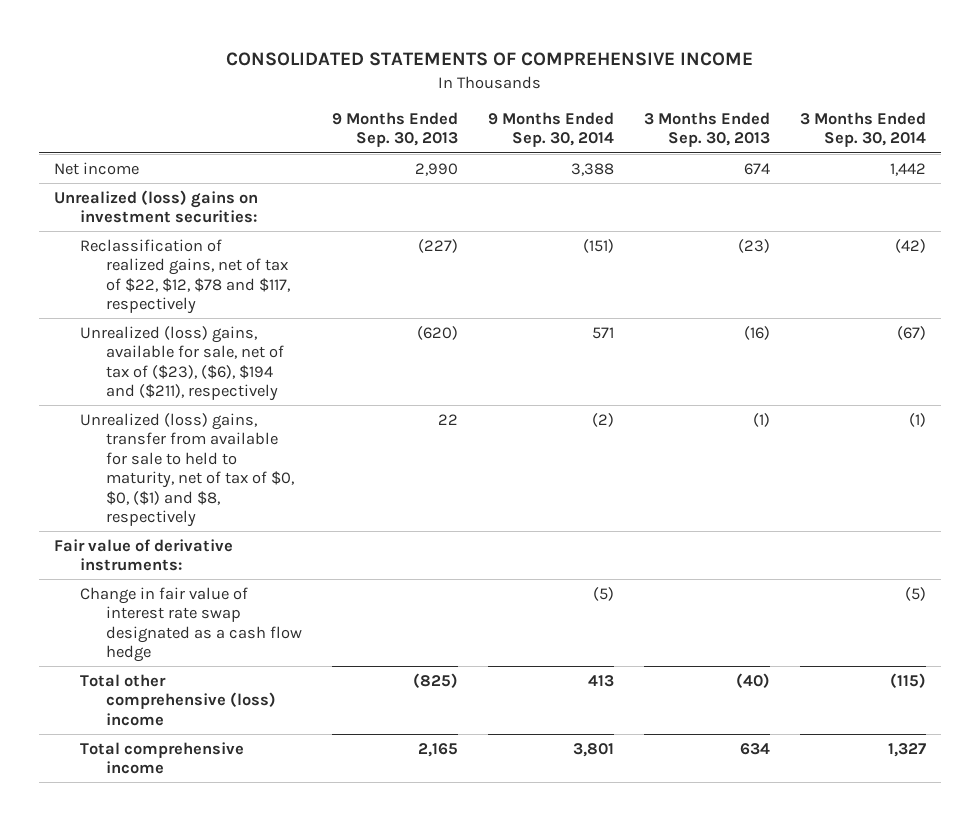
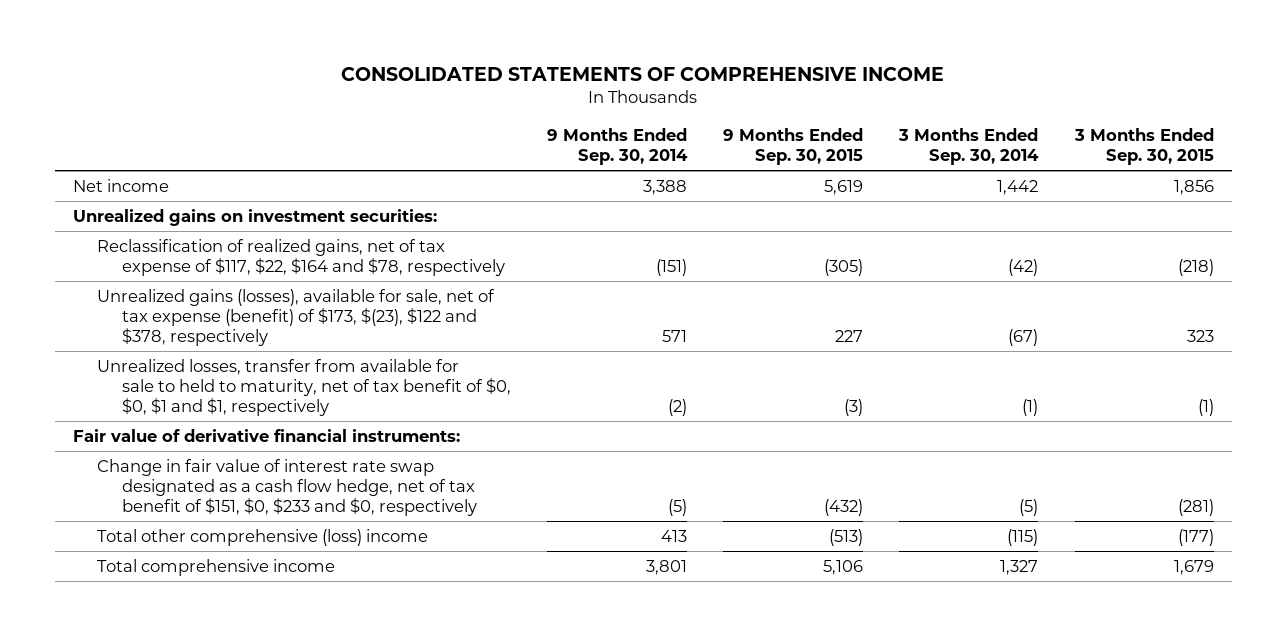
[331,111,458,148] 9 Months Ended Sep. 30, 2013 -> none
[643,111,770,148] 3 Months Ended Sep. 30, 2013 -> none
none -> [723,127,864,166] 9 Months Ended Sep. 30, 2015
none -> [1073,127,1214,166] 3 Months Ended Sep. 30, 2015
[53,189,258,224] Unrealized (loss) gains on investment securities: -> [73,208,438,226] Unrealized gains on investment securities:
[80,238,291,315] Reclassification of realized gains, net of tax of $22, $12, $78 and $117, respectively -> [97,238,505,277] Reclassification of realized gains, net of tax expense of $117, $22, $164 and $78, respectively
[80,325,285,402] Unrealized (loss) gains, available for sale, net of tax of ($23), ($6), $194 and ($211), respectively -> [97,288,496,347] Unrealized gains (losses), available for sale, net of tax expense (benefit) of $173, $(23), $122 and $378, respectively
[80,412,295,528] Unrealized (loss) gains, transfer from available for sale to held to maturity, net of tax of $0, $0, ($1) and $8, respectively -> [97,358,511,417] Unrealized losses, transfer from available for sale to held to maturity, net of tax benefit of $0, $0, $1 and $1, respectively
[53,538,233,572] Fair value of derivative instruments: -> [73,428,461,442] Fair value of derivative financial instruments:
[80,586,303,663] Change in fair value of interest rate swap designated as a cash flow hedge -> [97,458,477,517] Change in fair value of interest rate swap designated as a cash flow hedge, net of tax benefit of $151, $0, $233 and $0, respectively

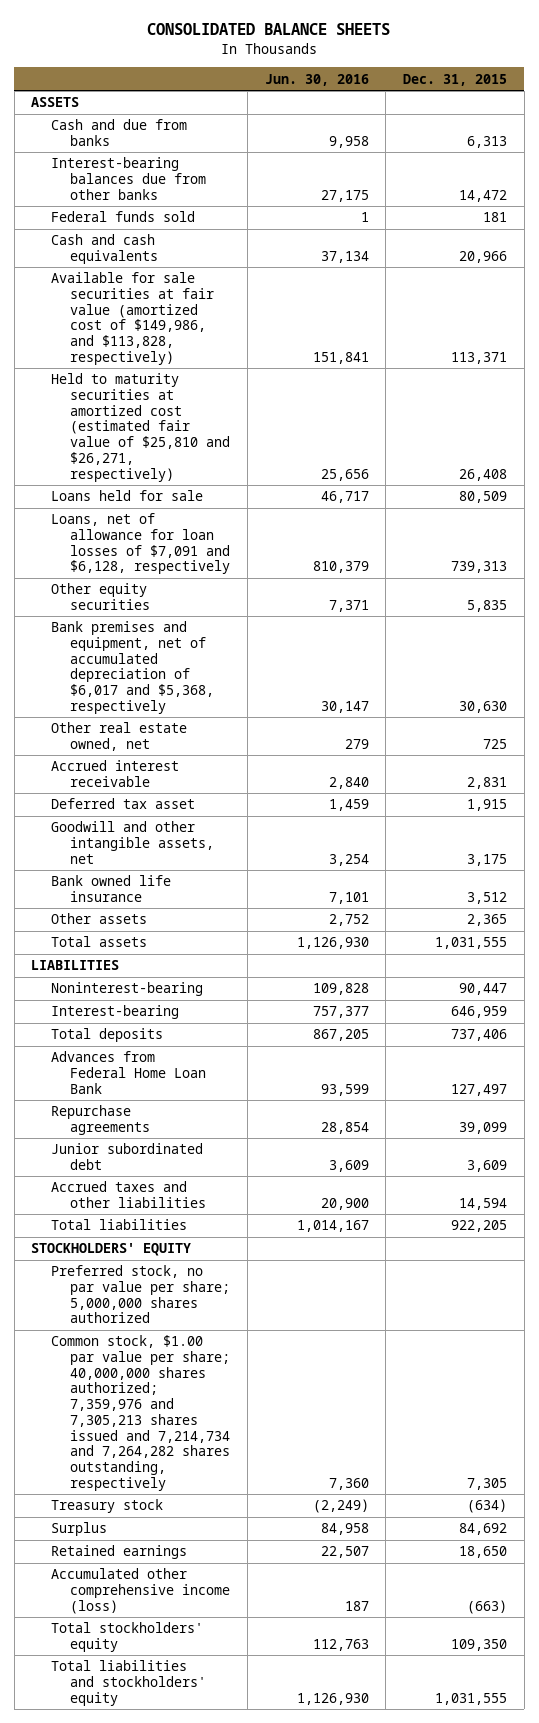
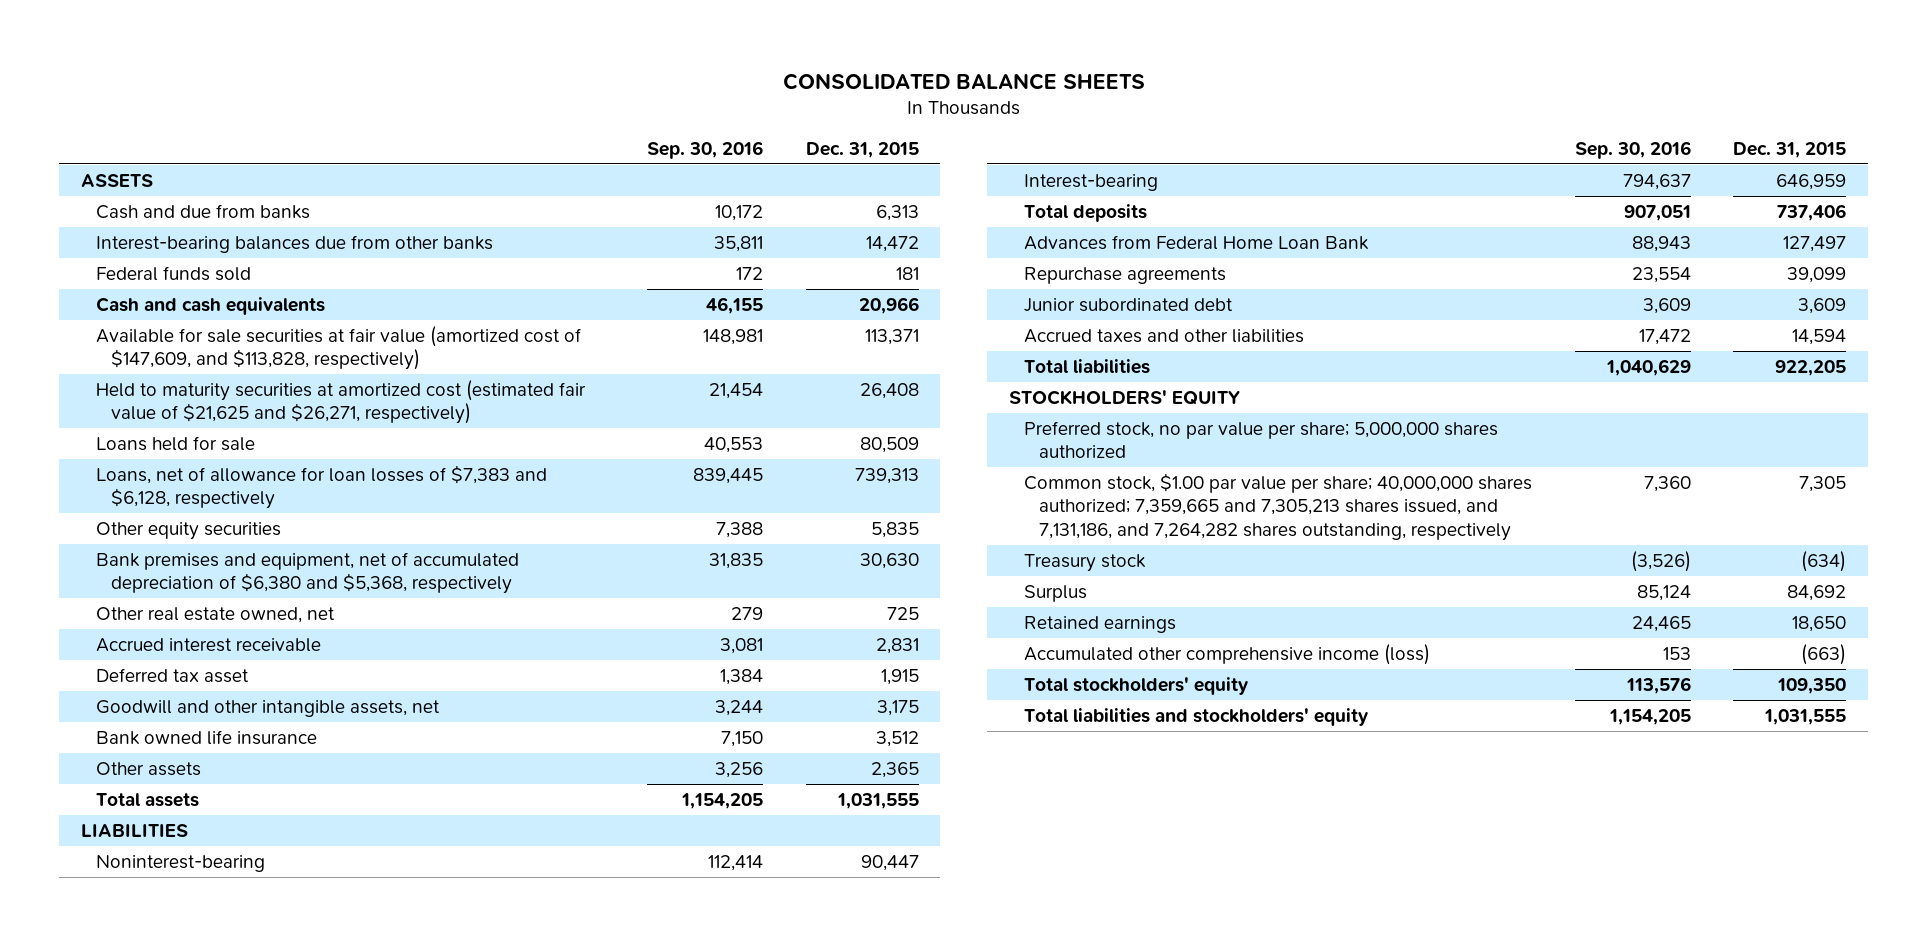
[264,73,369,86] Jun. 30, 2016 -> none
none -> [646,140,763,159] Sep. 30, 2016
[50,272,215,365] Available for sale securities at fair value (amortized cost of $149,986, and $113,828, respectively) -> [96,325,582,371] Available for sale securities at fair value (amortized cost of $147,609, and $113,828, respectively)
[50,373,231,482] Held to maturity securities at amortized cost (estimated fair value of $25,810 and $26,271, respectively) -> [96,379,587,425] Held to maturity securities at amortized cost (estimated fair value of $21,625 and $26,271, respectively)
[50,513,231,575] Loans, net of allowance for loan losses of $7,091 and $6,128, respectively -> [96,464,548,510] Loans, net of allowance for loan losses of $7,383 and $6,128, respectively
[50,621,215,714] Bank premises and equipment, net of accumulated depreciation of $6,017 and $5,368, respectively -> [96,551,520,595] Bank premises and equipment, net of accumulated depreciation of $6,380 and $5,368, respectively
[50,1335,231,1491] Common stock, $1.00 par value per share; 40,000,000 shares authorized; 7,359,976 and 7,305,213 shares issued and 7,214,734 and 7,264,282 shares outstanding, respectively -> [1023,472,1532,541] Common stock, $1.00 par value per share; 40,000,000 shares authorized; 7,359,665 and 7,305,213 shares issued, and 7,131,186, and 7,264,282 shares outstanding, respectively

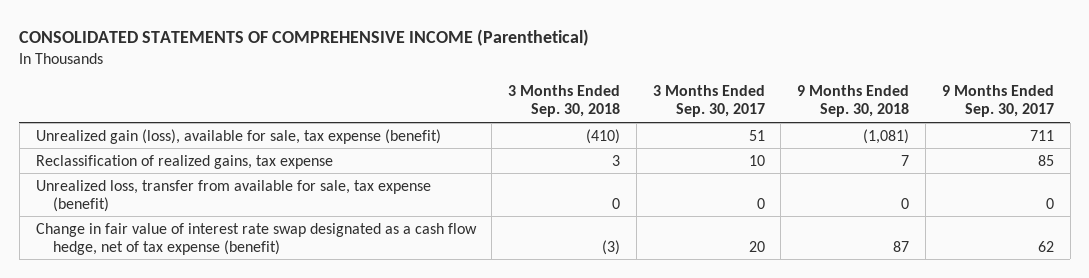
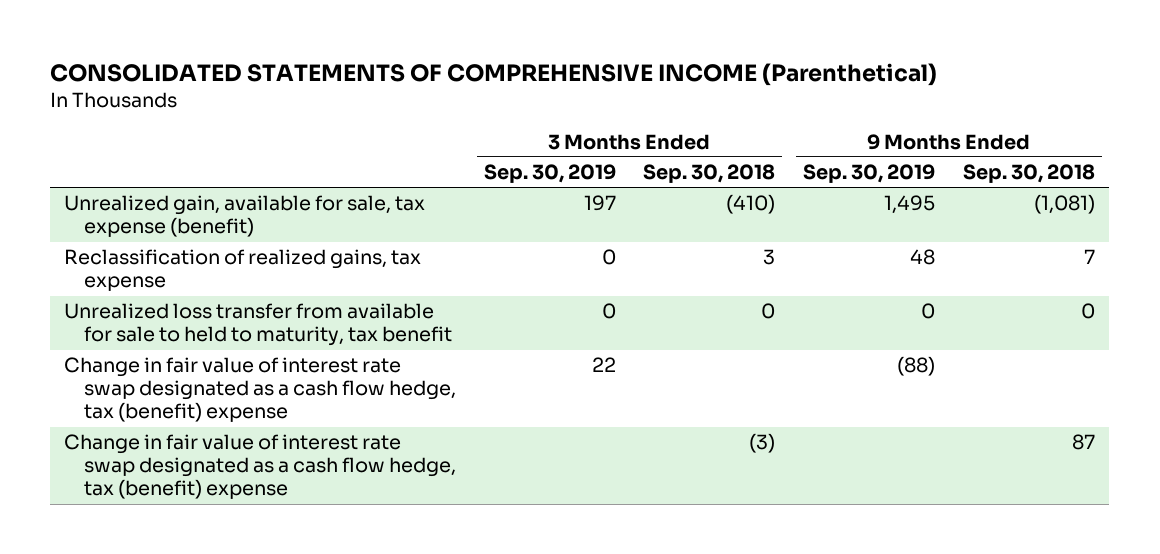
[652,85,765,118] 3 Months Ended Sep. 30, 2017 -> none
[941,85,1054,118] 9 Months Ended Sep. 30, 2017 -> none
none -> [483,164,616,184] Sep. 30, 2019
none -> [803,164,936,184] Sep. 30, 2019
[35,128,441,144] Unrealized gain (loss), available for sale, tax expense (benefit) -> [64,195,426,238] Unrealized gain, available for sale, tax expense (benefit)
[35,179,431,212] Unrealized loss, transfer from available for sale, tax expense (benefit) -> [64,303,452,347] Unrealized loss transfer from available for sale to held to maturity, tax benefit
none -> [64,357,456,423] Change in fair value of interest rate swap designated as a cash flow hedge, tax (benefit) expense
[35,222,477,255] Change in fair value of interest rate swap designated as a cash flow hedge, net of tax expense (benefit) -> [64,434,456,500] Change in fair value of interest rate swap designated as a cash flow hedge, tax (benefit) expense

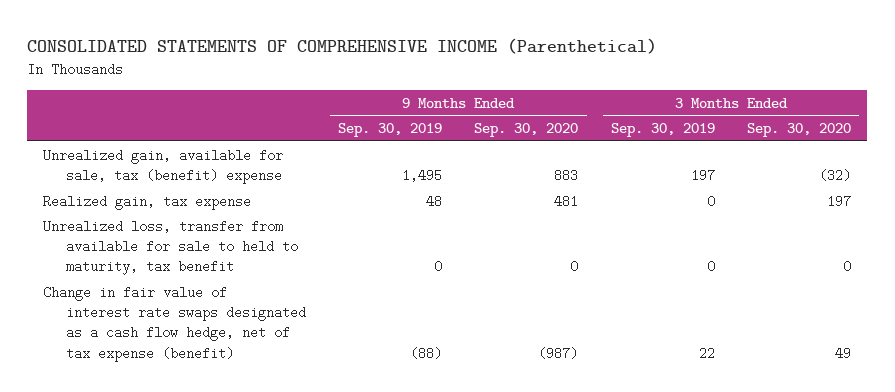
[643,164,776,184] Sep. 30, 2018 -> none
[963,164,1096,184] Sep. 30, 2018 -> none
none -> [474,122,579,137] Sep. 30, 2020
none -> [747,122,852,137] Sep. 30, 2020
[64,434,456,500] Change in fair value of interest rate swap designated as a cash flow hedge, tax (benefit) expense -> none
[64,195,426,238] Unrealized gain, available for sale, tax expense (benefit) -> [43,148,284,184] Unrealized gain, available for sale, tax (benefit) expense
[64,249,422,292] Reclassification of realized gains, tax expense -> [43,194,252,210] Realized gain, tax expense
[64,303,452,347] Unrealized loss transfer from available for sale to held to maturity, tax benefit -> [43,219,298,276] Unrealized loss, transfer from available for sale to held to maturity, tax benefit
[64,357,456,423] Change in fair value of interest rate swap designated as a cash flow hedge, tax (benefit) expense -> [43,285,306,362] Change in fair value of interest rate swaps designated as a cash flow hedge, net of tax expense (benefit)

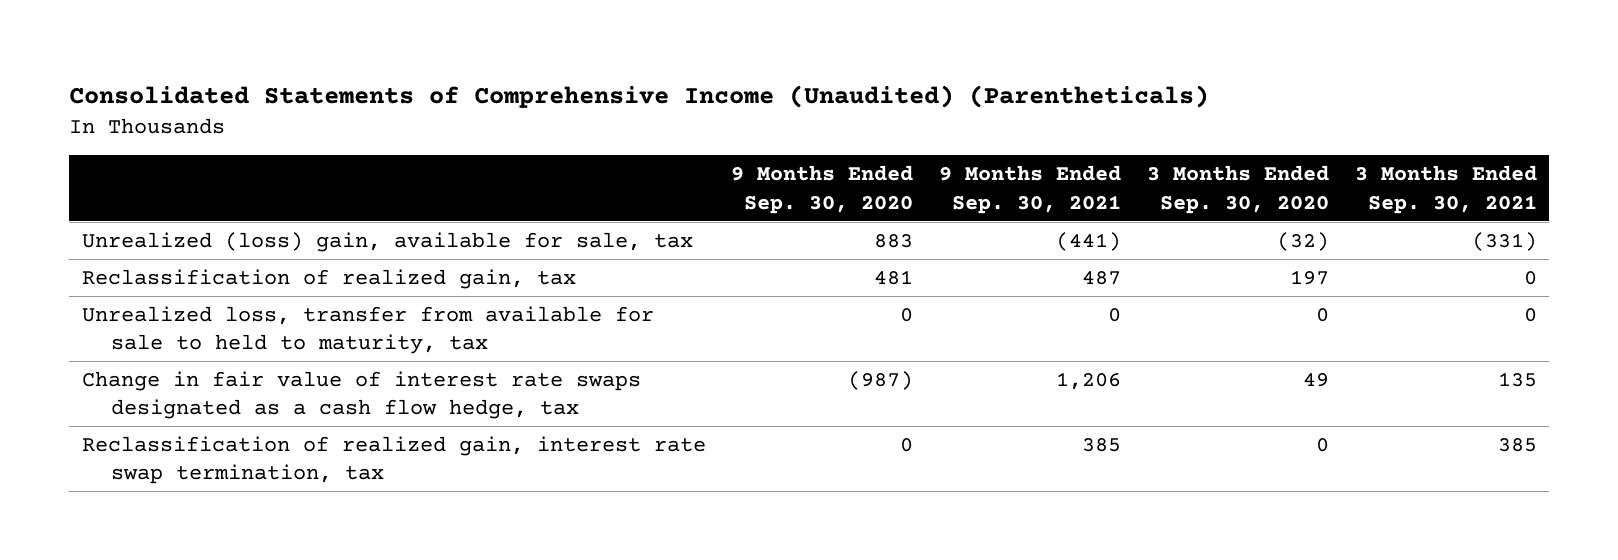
[27,38,658,55] CONSOLIDATED STATEMENTS OF COMPREHENSIVE INCOME (Parenthetical) -> [68,85,1209,109] Consolidated Statements of Comprehensive Income (Unaudited) (Parentheticals)
[338,122,443,137] Sep. 30, 2019 -> none
[610,122,715,137] Sep. 30, 2019 -> none
none -> [939,165,1122,214] 9 Months Ended Sep. 30, 2021
none -> [1354,165,1537,214] 3 Months Ended Sep. 30, 2021
[43,148,284,184] Unrealized gain, available for sale, tax (benefit) expense -> [81,231,693,252] Unrealized (loss) gain, available for sale, tax
[43,194,252,210] Realized gain, tax expense -> [81,268,576,289] Reclassification of realized gain, tax
[43,219,298,276] Unrealized loss, transfer from available for sale to held to maturity, tax benefit -> [81,305,654,355] Unrealized loss, transfer from available for sale to held to maturity, tax
[43,285,306,362] Change in fair value of interest rate swaps designated as a cash flow hedge, net of tax expense (benefit) -> [81,370,641,420] Change in fair value of interest rate swaps designated as a cash flow hedge, tax
none -> [81,435,706,485] Reclassification of realized gain, interest rate swap termination, tax

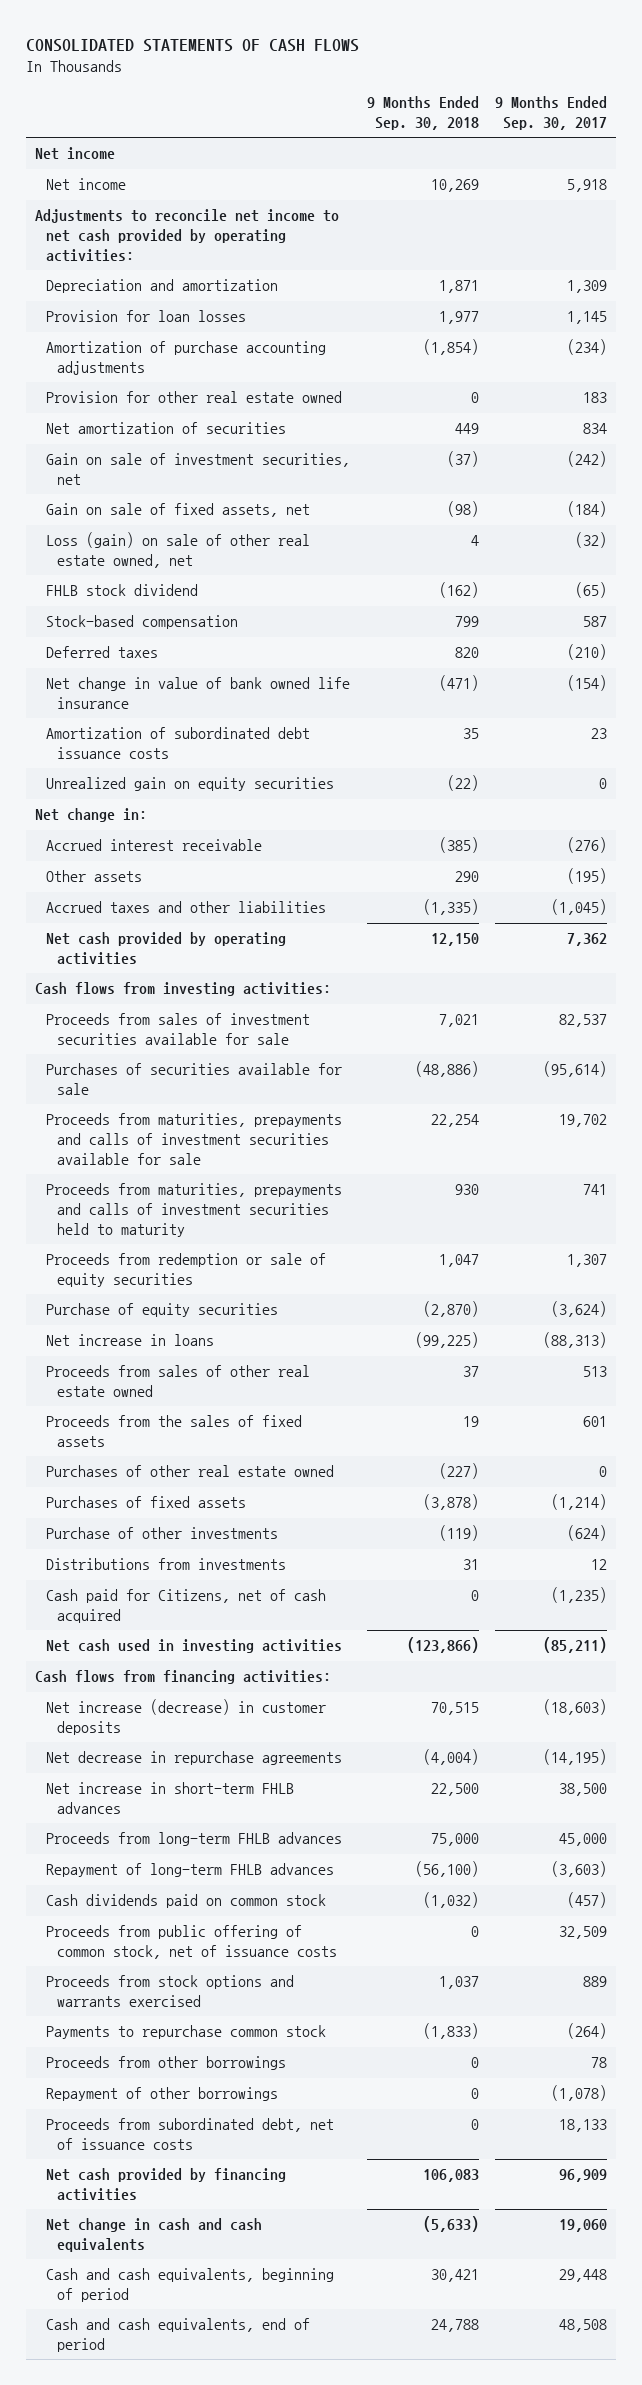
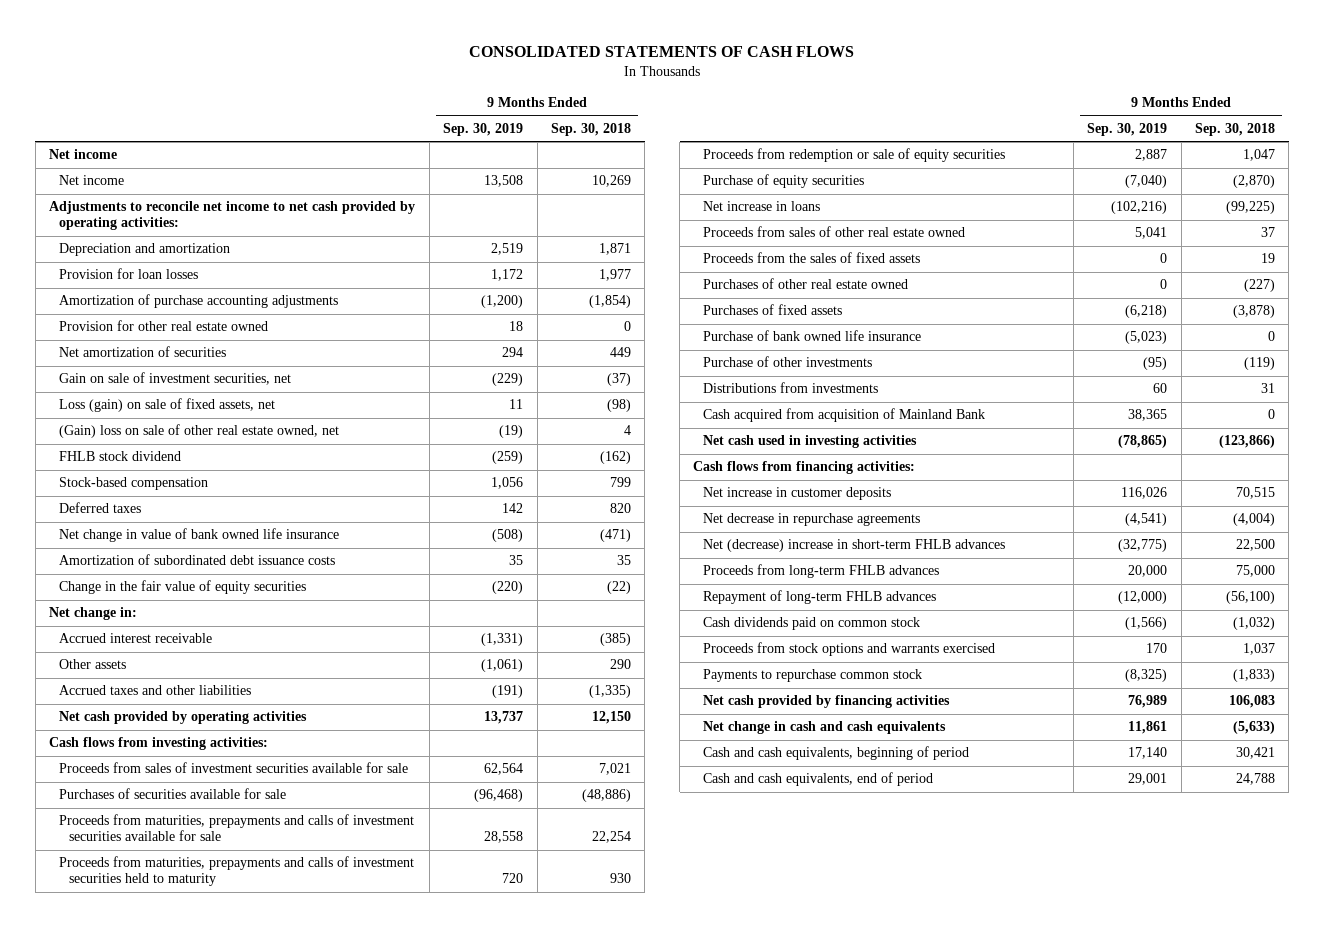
[495,95,608,130] 9 Months Ended Sep. 30, 2017 -> none
none -> [443,122,524,136] Sep. 30, 2019
[45,503,310,518] Gain on sale of fixed assets, net -> [59,398,276,413] Loss (gain) on sale of fixed assets, net
[45,532,310,569] Loss (gain) on sale of other real estate owned, net -> [59,424,340,439] (Gain) loss on sale of other real estate owned, net
[45,777,334,792] Unrealized gain on equity securities -> none
none -> [59,580,307,595] Change in the fair value of equity securities
none -> [703,330,922,342] Purchase of bank owned life insurance
[45,1589,326,1624] Cash paid for Citizens, net of cash acquired -> none
none -> [703,408,986,423] Cash acquired from acquisition of Mainland Bank
[45,1699,326,1736] Net increase (decrease) in customer deposits -> [703,487,892,501] Net increase in customer deposits
[45,1782,294,1815] Net increase in short-term FHLB advances -> [703,539,1006,553] Net (decrease) increase in short-term FHLB advances
[45,1925,338,1960] Proceeds from public offering of common stock, net of issuance costs -> none
[45,2056,286,2071] Proceeds from other borrowings -> none
[45,2087,278,2102] Repayment of other borrowings -> none
[45,2118,334,2151] Proceeds from subordinated debt, net of issuance costs -> none

